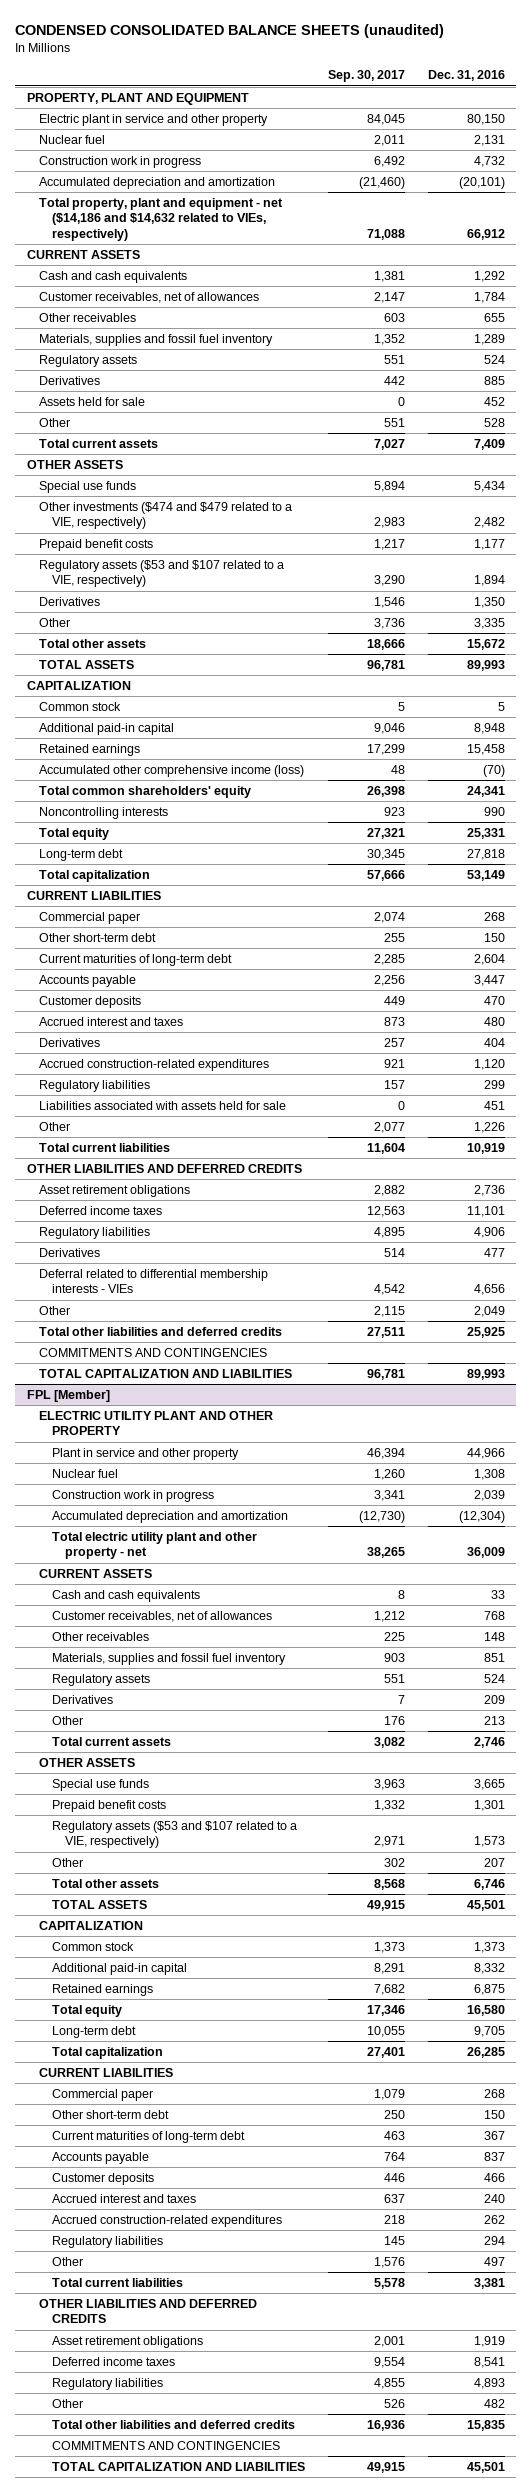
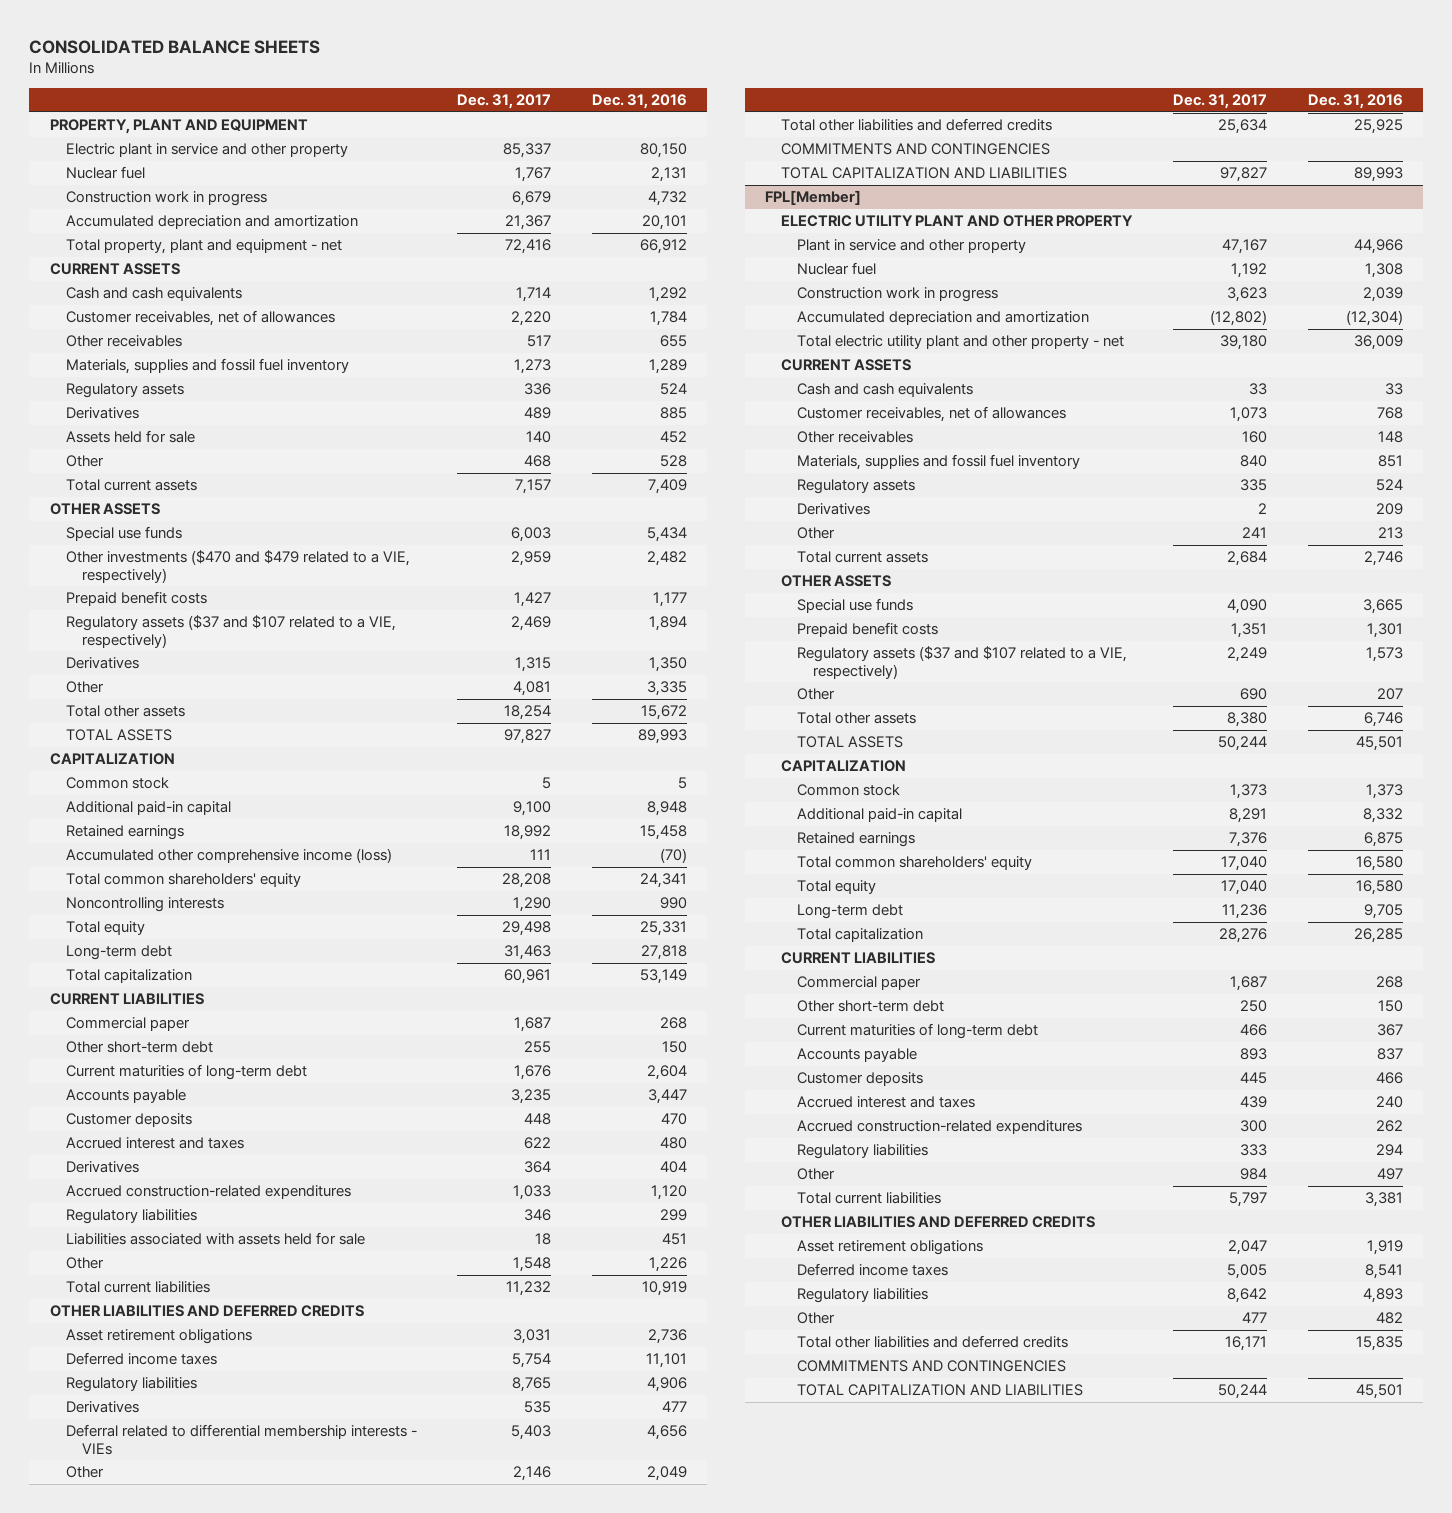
[15,23,445,38] CONDENSED CONSOLIDATED BALANCE SHEETS (unaudited) -> [29,39,321,54] CONSOLIDATED BALANCE SHEETS
[327,70,405,83] Sep. 30, 2017 -> none
none -> [457,94,552,110] Dec. 31, 2017
[458,177,505,190] (20,101) -> [642,215,688,231] 20,101
[39,198,284,241] Total property, plant and equipment - net ($14,186 and $14,632 related to VIEs, respectively) -> [65,239,342,255] Total property, plant and equipment - net
[39,502,293,530] Other investments ($474 and $479 related to a VIE, respectively) -> [65,550,410,583] Other investments ($470 and $479 related to a VIE, respectively)
[39,560,285,588] Regulatory assets ($53 and $107 related to a VIE, respectively) -> [65,615,396,648] Regulatory assets ($37 and $107 related to a VIE, respectively)
[26,1390,110,1403] FPL [Member] -> [765,190,862,206] FPL[Member]
[52,1821,298,1849] Regulatory assets ($53 and $107 related to a VIE, respectively) -> [797,646,1128,679] Regulatory assets ($37 and $107 related to a VIE, respectively)
none -> [797,856,1033,871] Total common shareholders' equity

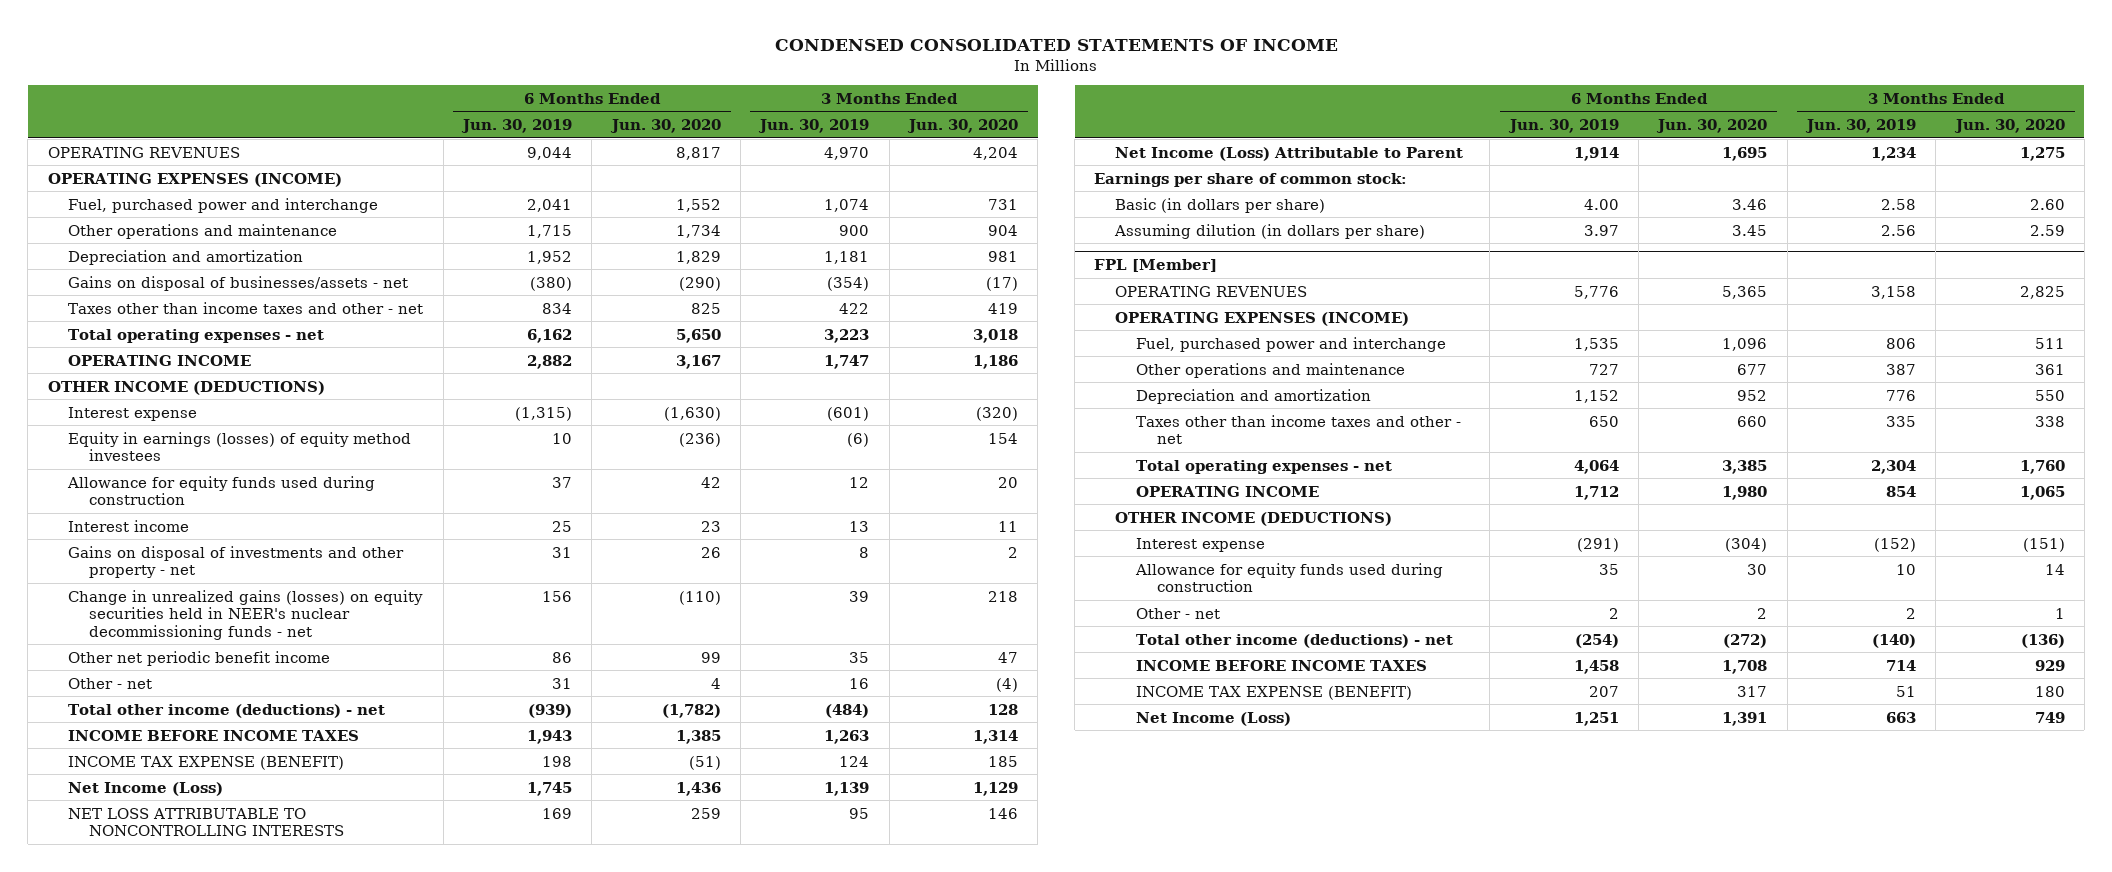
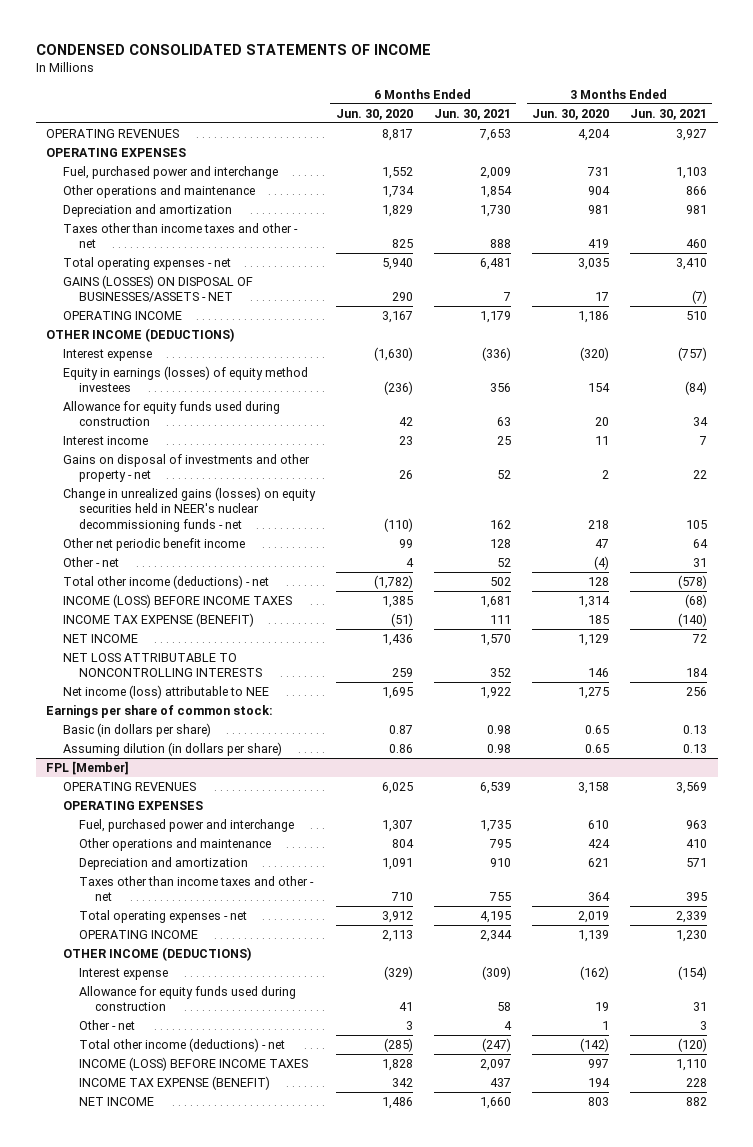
[460,119,572,134] Jun. 30, 2019 -> none
[758,119,870,134] Jun. 30, 2019 -> none
none -> [433,108,511,120] Jun. 30, 2021
none -> [630,108,708,120] Jun. 30, 2021
[47,172,342,187] OPERATING EXPENSES (INCOME) -> [46,147,187,157] OPERATING EXPENSES
[68,275,409,291] Gains on disposal of businesses/assets - net -> none
[675,328,721,343] 5,650 -> [381,257,413,270] 5,940
[972,328,1018,343] 3,018 -> [577,257,609,270] 3,035
none -> [62,274,253,303] GAINS (LOSSES) ON DISPOSAL OF BUSINESSES/ASSETS - NET
[68,729,360,741] INCOME BEFORE INCOME TAXES -> [62,593,292,608] INCOME (LOSS) BEFORE INCOME TAXES
[68,781,224,796] Net Income (Loss) -> [62,633,138,643] NET INCOME
[1115,146,1464,161] Net Income (Loss) Attributable to Parent -> [62,684,269,699] Net income (loss) attributable to NEE
[1732,198,1768,210] 3.46 -> [388,724,413,734] 0.87
[2029,198,2065,210] 2.60 -> [584,724,609,734] 0.65
[1732,224,1768,236] 3.45 -> [388,743,413,753] 0.86
[2029,224,2065,236] 2.59 -> [584,743,609,753] 0.65
[1722,285,1768,299] 5,365 -> [381,781,413,794] 6,025
[2019,285,2065,299] 2,825 -> [577,781,609,794] 3,158
[1115,311,1410,326] OPERATING EXPENSES (INCOME) -> [62,800,203,810] OPERATING EXPENSES
[1722,337,1768,351] 1,096 -> [381,819,413,832] 1,307
[2034,337,2065,349] 511 -> [587,819,609,829] 610
[1737,363,1768,375] 677 -> [391,838,414,848] 804
[2034,363,2065,375] 361 -> [587,838,610,848] 424
[1737,389,1768,401] 952 -> [381,857,413,870] 1,091
[2034,389,2065,401] 550 -> [587,857,609,867] 621
[1737,415,1768,427] 660 -> [390,892,413,902] 710
[2034,415,2065,427] 338 -> [587,892,610,902] 364
[1722,459,1768,474] 3,385 -> [381,910,413,923] 3,912
[2019,459,2065,474] 1,760 -> [577,910,609,923] 2,019
[1722,485,1768,500] 1,980 -> [381,929,413,942] 2,113
[2019,485,2065,500] 1,065 -> [577,929,609,942] 1,139
[1725,537,1768,552] (304) -> [383,965,413,980] (329)
[2022,537,2065,552] (151) -> [579,965,609,980] (162)
[1747,563,1768,575] 30 -> [398,1002,413,1012] 41
[2044,563,2065,575] 14 -> [594,1002,609,1012] 19
[1757,607,1768,619] 2 -> [405,1020,413,1030] 3
[1723,633,1768,648] (272) -> [383,1037,413,1052] (285)
[2020,633,2065,648] (136) -> [579,1037,609,1052] (142)
[1135,659,1427,671] INCOME BEFORE INCOME TAXES -> [78,1056,308,1071] INCOME (LOSS) BEFORE INCOME TAXES
[1722,659,1768,674] 1,708 -> [381,1058,413,1071] 1,828
[2034,659,2065,671] 929 -> [587,1058,609,1068] 997
[1737,685,1768,697] 317 -> [391,1077,413,1087] 342
[2034,685,2065,697] 180 -> [587,1077,610,1087] 194
[1135,711,1291,726] Net Income (Loss) -> [78,1096,154,1106] NET INCOME
[1722,711,1768,726] 1,391 -> [381,1096,413,1109] 1,486
[2034,711,2065,723] 749 -> [587,1096,609,1106] 803

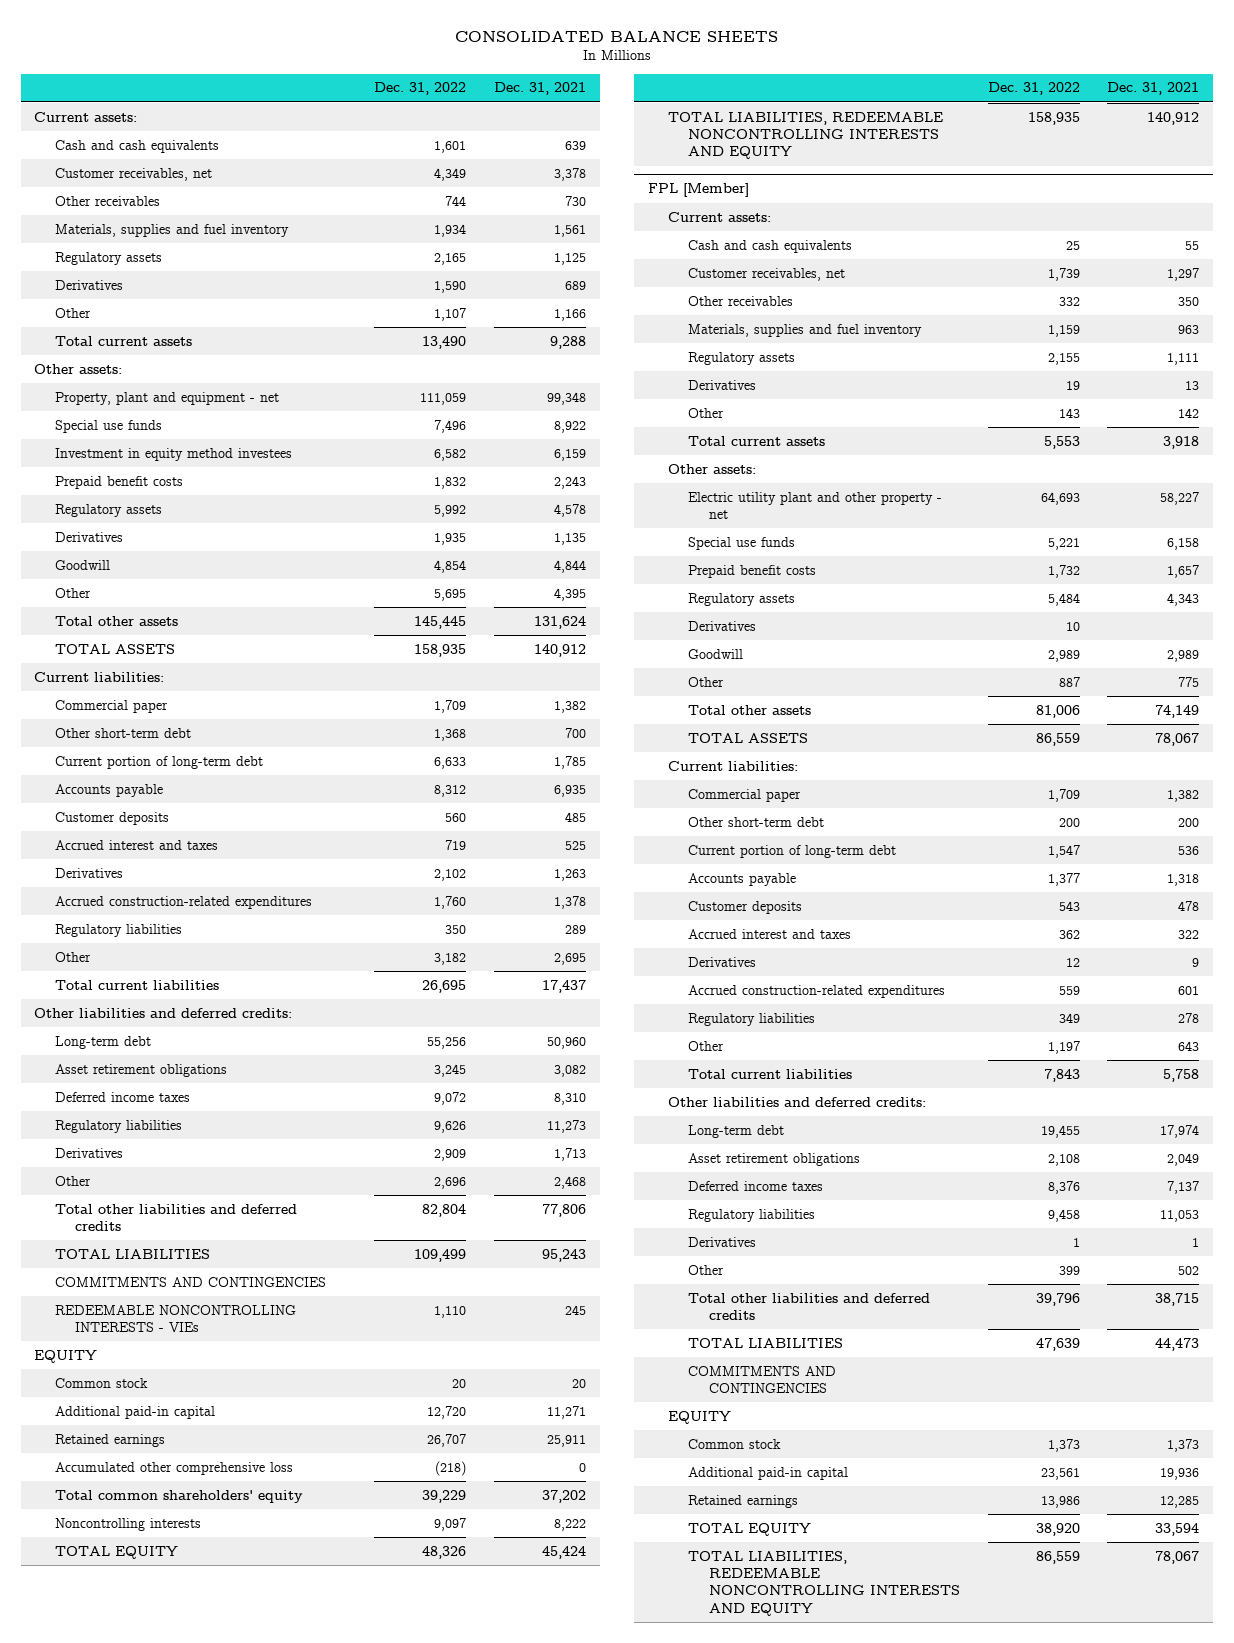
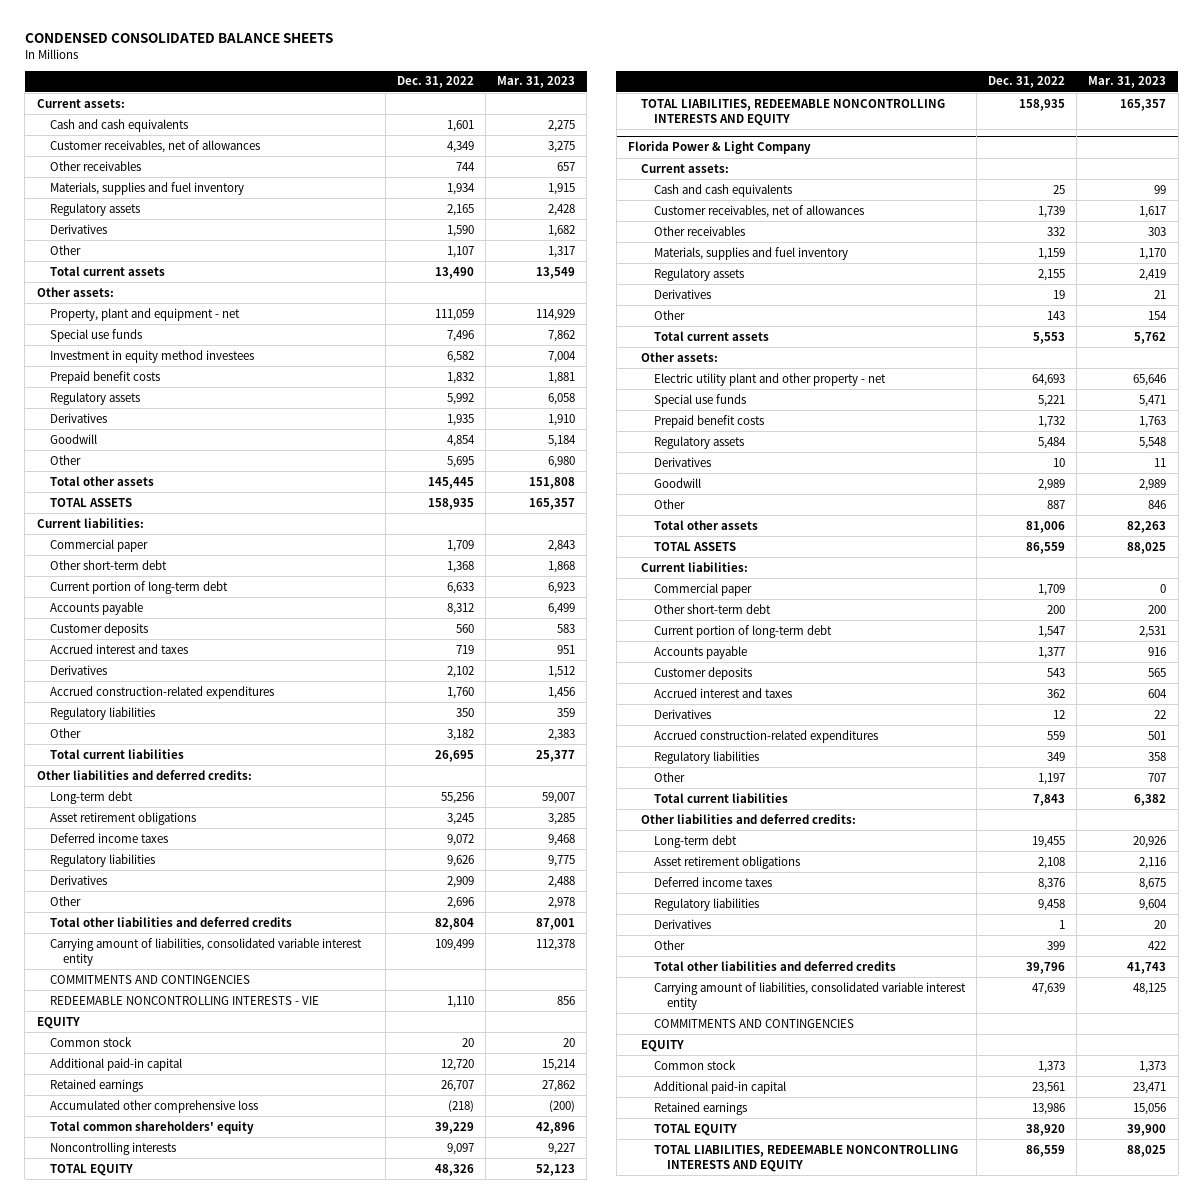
[454,30,778,42] CONSOLIDATED BALANCE SHEETS -> [24,33,333,44] CONDENSED CONSOLIDATED BALANCE SHEETS
[494,82,587,96] Dec. 31, 2021 -> none
none -> [497,76,576,89] Mar. 31, 2023
[54,167,212,181] Customer receivables, net -> [49,139,260,153] Customer receivables, net of allowances
[54,1248,210,1259] TOTAL LIABILITIES -> [49,937,362,966] Carrying amount of liabilities, consolidated variable interest entity
[54,1304,296,1333] REDEEMABLE NONCONTROLLING INTERESTS - VIEs -> [49,995,319,1005] REDEEMABLE NONCONTROLLING INTERESTS - VIE
[647,183,749,198] FPL [Member] -> [627,141,811,155] Florida Power & Light Company
[688,267,846,281] Customer receivables, net -> [653,204,864,218] Customer receivables, net of allowances
[688,1337,844,1348] TOTAL LIABILITIES -> [653,981,966,1010] Carrying amount of liabilities, consolidated variable interest entity

